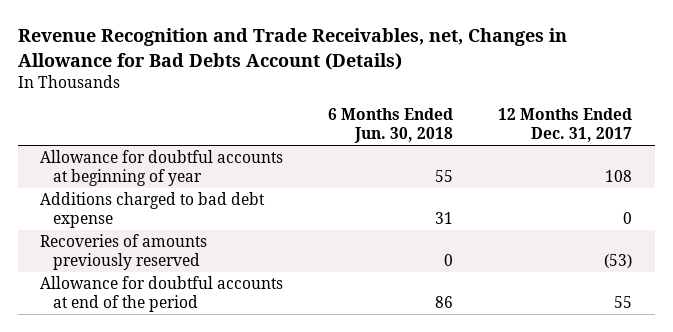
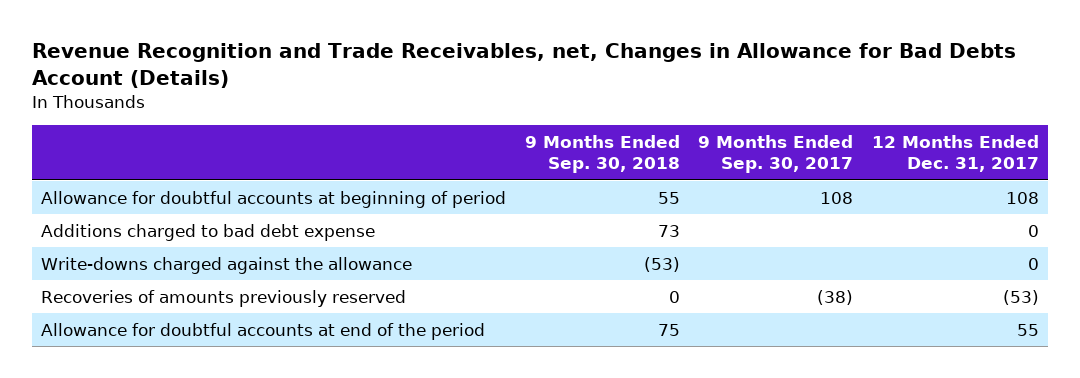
[328,108,454,144] 6 Months Ended Jun. 30, 2018 -> none
none -> [524,134,680,174] 9 Months Ended Sep. 30, 2018
none -> [698,134,854,174] 9 Months Ended Sep. 30, 2017
[40,150,284,186] Allowance for doubtful accounts at beginning of year -> [41,190,507,208] Allowance for doubtful accounts at beginning of period
none -> [41,256,413,274] Write-downs charged against the allowance

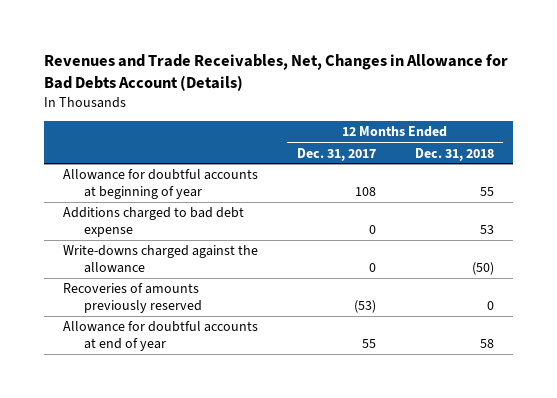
[31,43,1016,88] Revenue Recognition and Trade Receivables, net, Changes in Allowance for Bad Debts Account (Details) -> [43,53,508,91] Revenues and Trade Receivables, Net, Changes in Allowance for Bad Debts Account (Details)
[524,134,680,174] 9 Months Ended Sep. 30, 2018 -> none
[698,134,854,174] 9 Months Ended Sep. 30, 2017 -> none
none -> [414,147,494,161] Dec. 31, 2018
[41,190,507,208] Allowance for doubtful accounts at beginning of period -> [63,169,259,200] Allowance for doubtful accounts at beginning of year
[41,322,486,340] Allowance for doubtful accounts at end of the period -> [63,321,259,352] Allowance for doubtful accounts at end of year

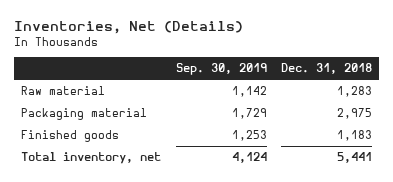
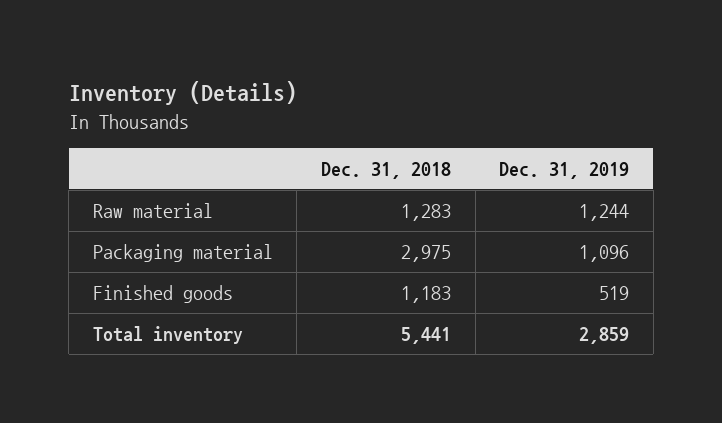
[13,20,243,34] Inventories, Net (Details) -> [68,81,297,106] Inventory (Details)
[175,63,267,76] Sep. 30, 2019 -> none
none -> [499,161,630,179] Dec. 31, 2019
[20,152,161,165] Total inventory, net -> [92,326,243,345] Total inventory

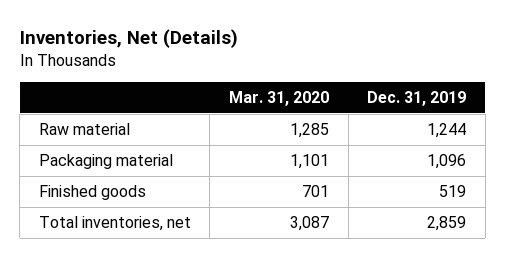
[68,81,297,106] Inventory (Details) -> [19,29,238,49] Inventories, Net (Details)
[321,161,452,179] Dec. 31, 2018 -> none
none -> [229,90,330,106] Mar. 31, 2020
[92,326,243,345] Total inventory -> [38,216,191,232] Total inventories, net

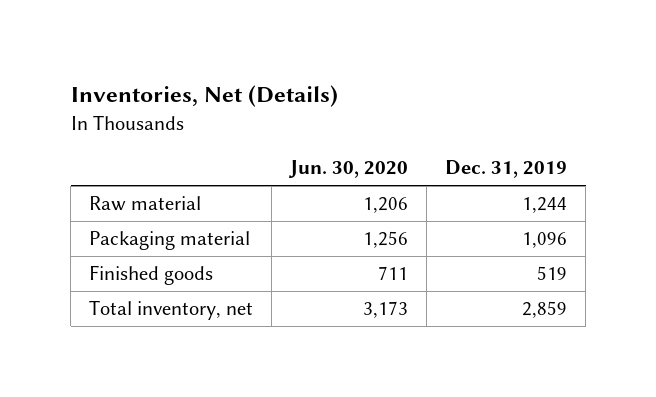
[229,90,330,106] Mar. 31, 2020 -> none
none -> [288,160,409,179] Jun. 30, 2020
[38,216,191,232] Total inventories, net -> [89,300,254,321] Total inventory, net

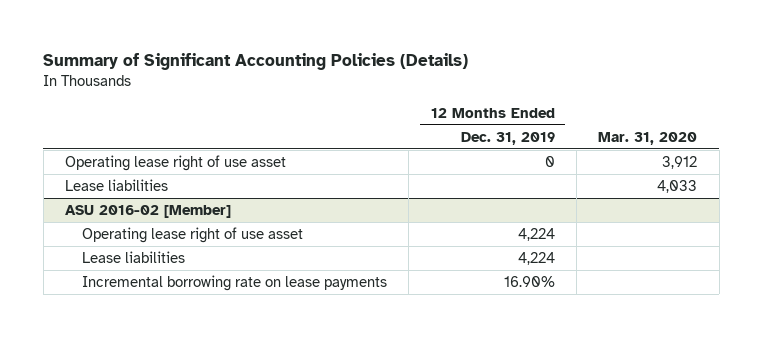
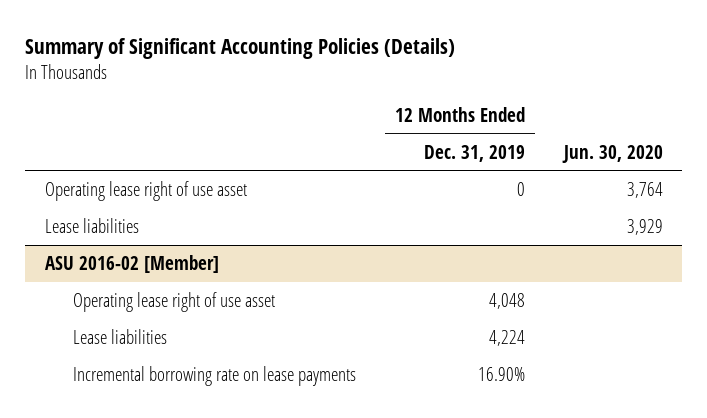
[598,131,698,145] Mar. 31, 2020 -> none
none -> [561,144,663,163] Jun. 30, 2020
[517,228,555,242] 4,224 -> [488,292,525,309] 4,048

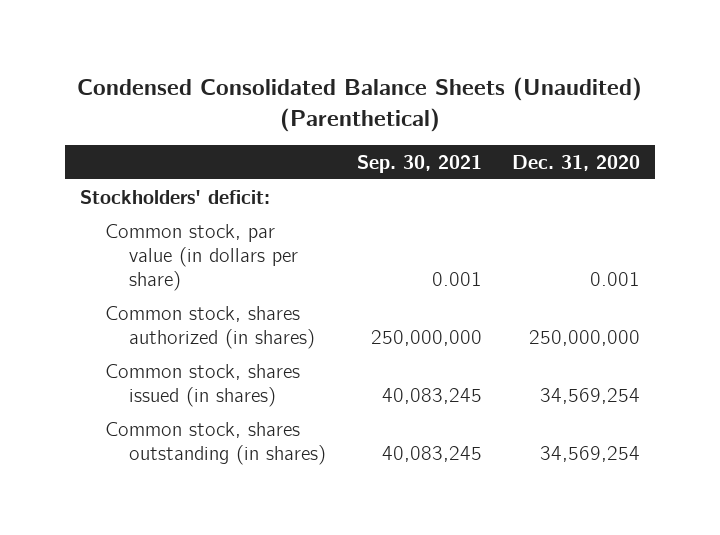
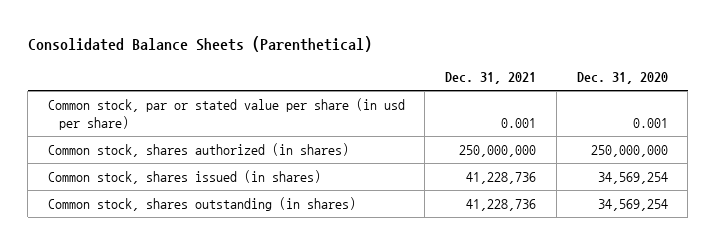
[76,77,642,132] Condensed Consolidated Balance Sheets (Unaudited) (Parenthetical) -> [27,36,372,53] Consolidated Balance Sheets (Parenthetical)
[356,154,482,173] Sep. 30, 2021 -> none
none -> [445,72,537,85] Dec. 31, 2021
[79,189,270,204] Stockholders' deficit: -> none
[104,223,299,292] Common stock, par value (in dollars per share) -> [47,97,405,130] Common stock, par or stated value per share (in usd per share)

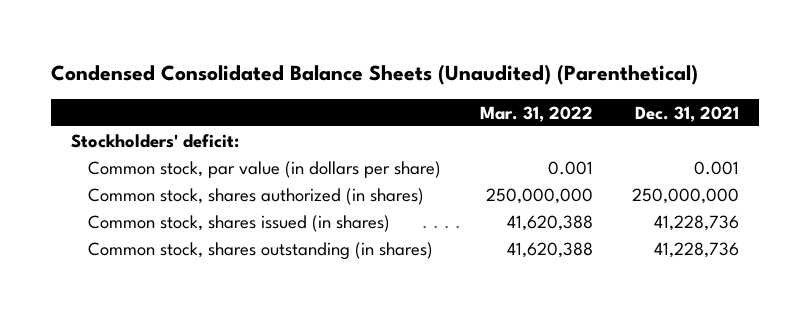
[27,36,372,53] Consolidated Balance Sheets (Parenthetical) -> [51,64,699,86] Condensed Consolidated Balance Sheets (Unaudited) (Parenthetical)
[576,72,668,85] Dec. 31, 2020 -> none
none -> [480,105,594,122] Mar. 31, 2022
none -> [70,133,239,148] Stockholders' deficit:
[47,97,405,130] Common stock, par or stated value per share (in usd per share) -> [87,160,441,178] Common stock, par value (in dollars per share)

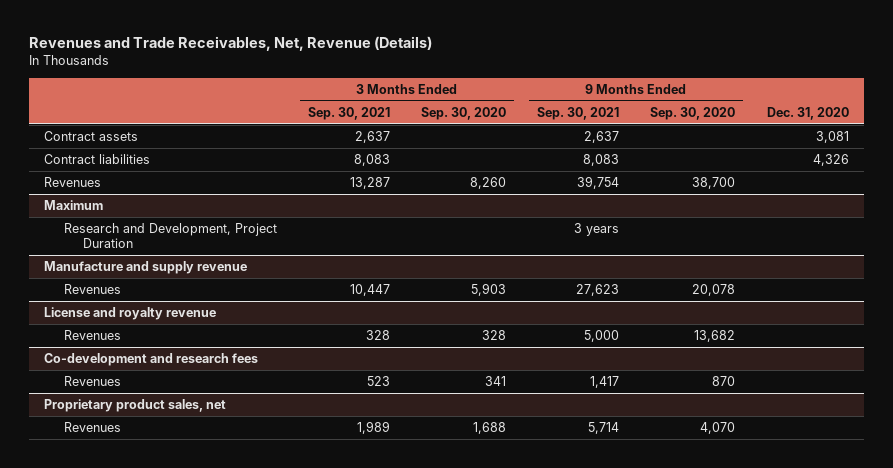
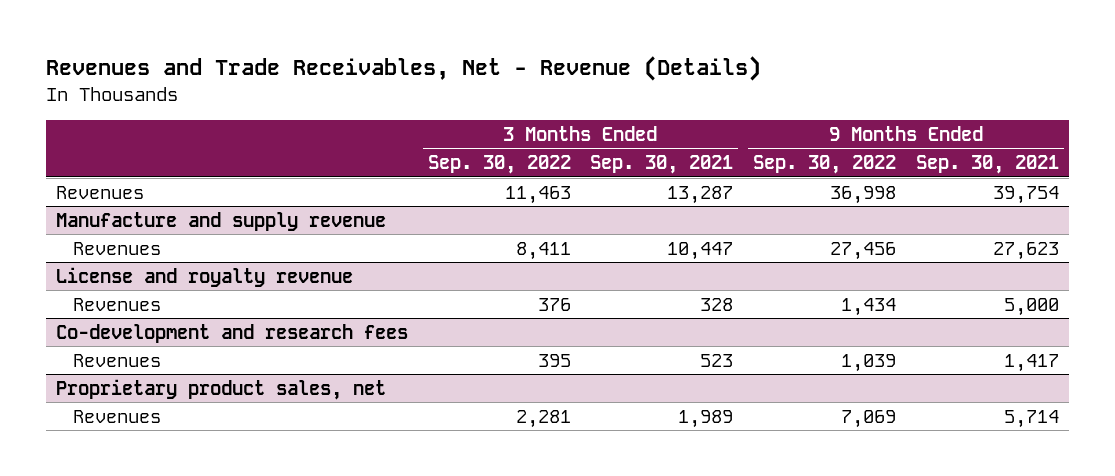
[28,36,432,52] Revenues and Trade Receivables, Net, Revenue (Details) -> [45,56,761,82] Revenues and Trade Receivables, Net - Revenue (Details)
[420,106,506,120] Sep. 30, 2020 -> none
[650,106,736,120] Sep. 30, 2020 -> none
[766,106,849,120] Dec. 31, 2020 -> none
none -> [427,155,571,175] Sep. 30, 2022
none -> [753,155,897,175] Sep. 30, 2022
[44,131,139,142] Contract assets -> none
[44,154,151,165] Contract liabilities -> none
[44,200,104,211] Maximum -> none
[63,223,277,249] Research and Development, Project Duration -> none

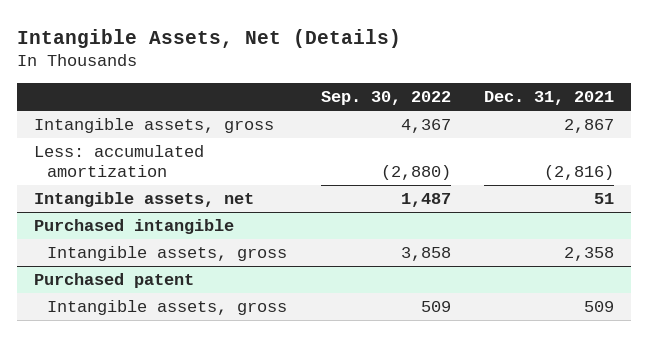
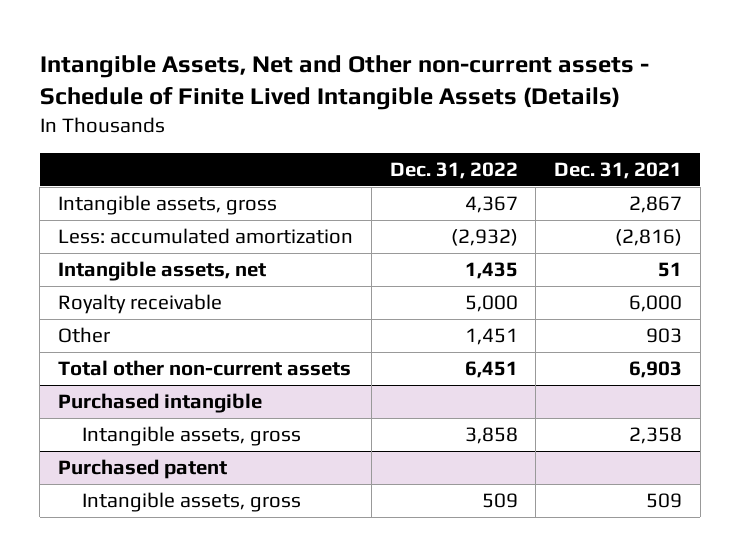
[17,28,402,48] Intangible Assets, Net (Details) -> [39,54,649,110] Intangible Assets, Net and Other non-current assets - Schedule of Finite Lived Intangible Assets (Details)
[320,91,451,106] Sep. 30, 2022 -> none
none -> [389,161,518,179] Dec. 31, 2022
none -> [58,294,223,315] Royalty receivable
none -> [58,327,111,344] Other
none -> [58,360,352,377] Total other non-current assets

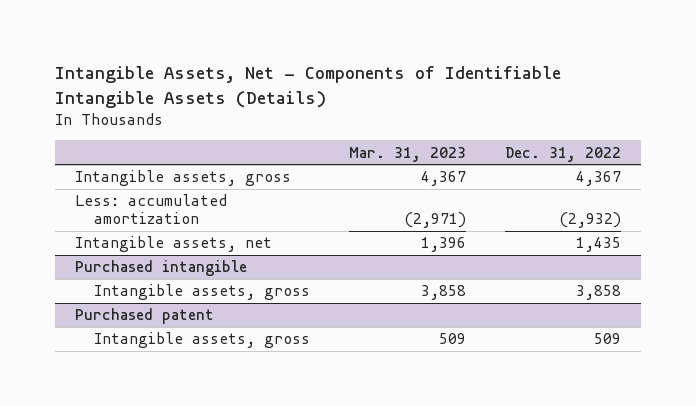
[39,54,649,110] Intangible Assets, Net and Other non-current assets - Schedule of Finite Lived Intangible Assets (Details) -> [54,66,561,108] Intangible Assets, Net - Components of Identifiable Intangible Assets (Details)
[554,161,683,179] Dec. 31, 2021 -> none
none -> [348,146,466,162] Mar. 31, 2023
[58,294,223,315] Royalty receivable -> none
[58,327,111,344] Other -> none
[58,360,352,377] Total other non-current assets -> none

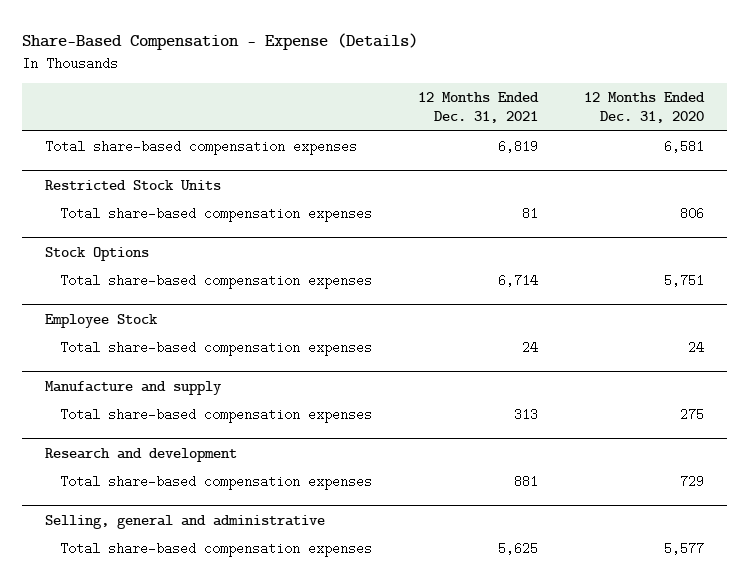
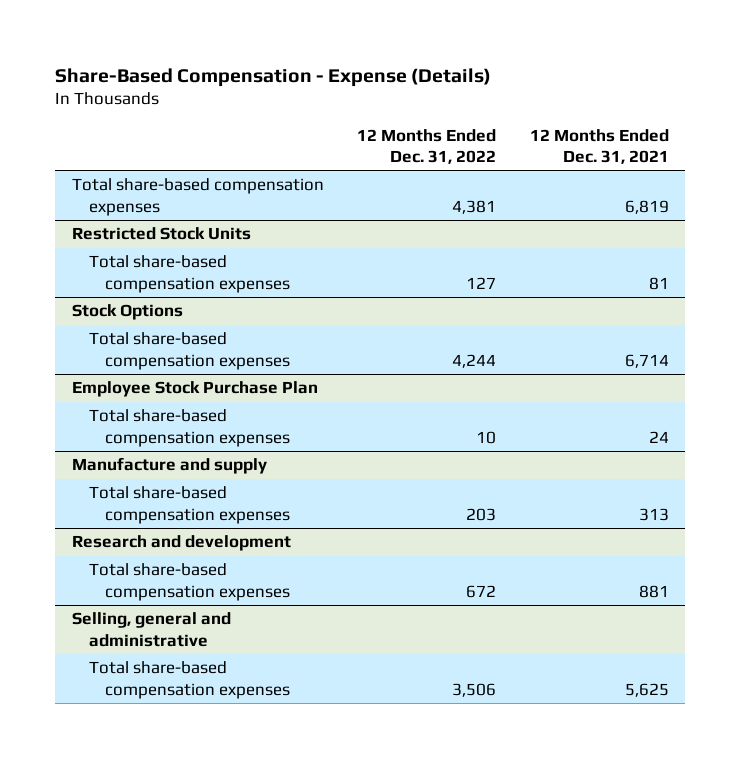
[583,92,705,124] 12 Months Ended Dec. 31, 2020 -> none
none -> [357,128,497,164] 12 Months Ended Dec. 31, 2022
[45,313,159,328] Employee Stock -> [72,381,319,398] Employee Stock Purchase Plan

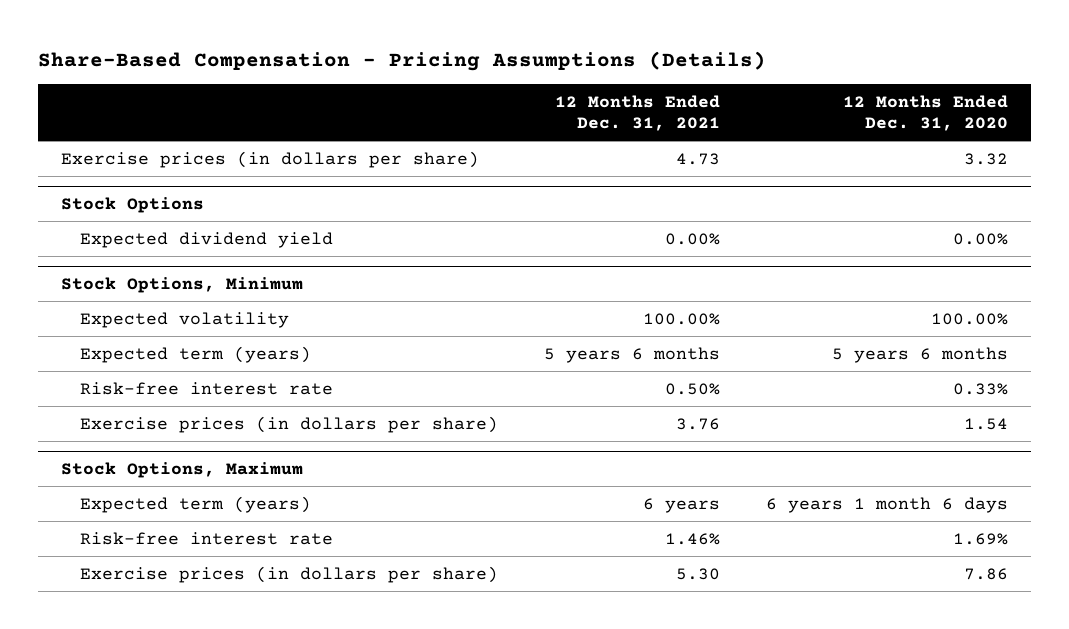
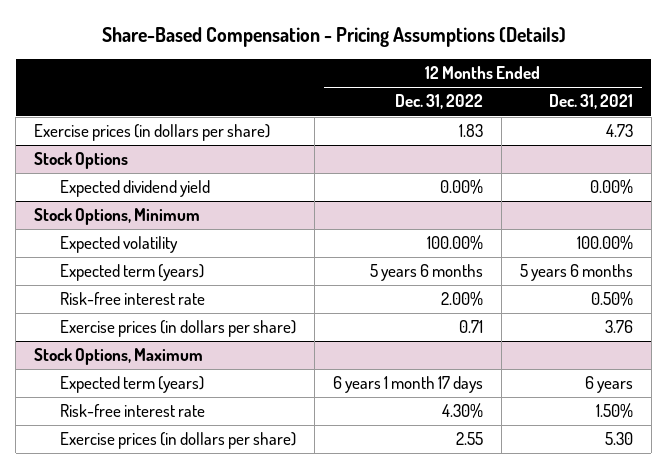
[843,94,1009,132] 12 Months Ended Dec. 31, 2020 -> none
none -> [394,94,483,110] Dec. 31, 2022
[664,532,720,545] 1.46% -> [595,403,633,419] 1.50%

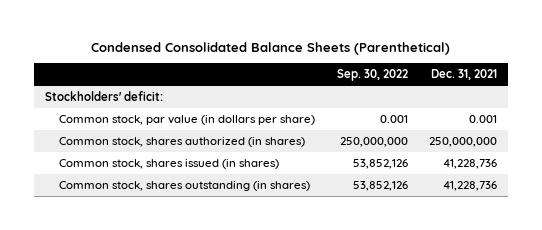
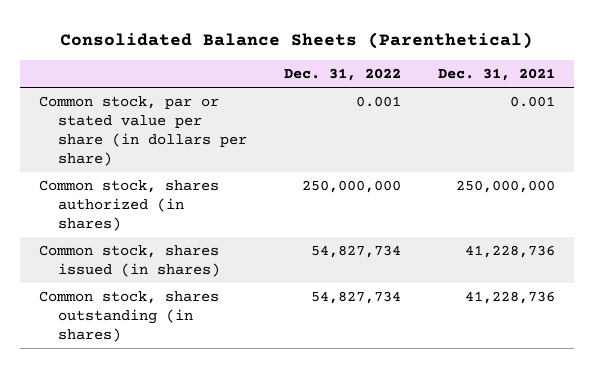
[90,41,450,55] Condensed Consolidated Balance Sheets (Parenthetical) -> [60,31,534,49] Consolidated Balance Sheets (Parenthetical)
[336,69,408,82] Sep. 30, 2022 -> none
none -> [284,68,402,82] Dec. 31, 2022
[44,91,163,102] Stockholders' deficit: -> none
[58,115,315,126] Common stock, par value (in dollars per share) -> [39,95,248,167] Common stock, par or stated value per share (in dollars per share)

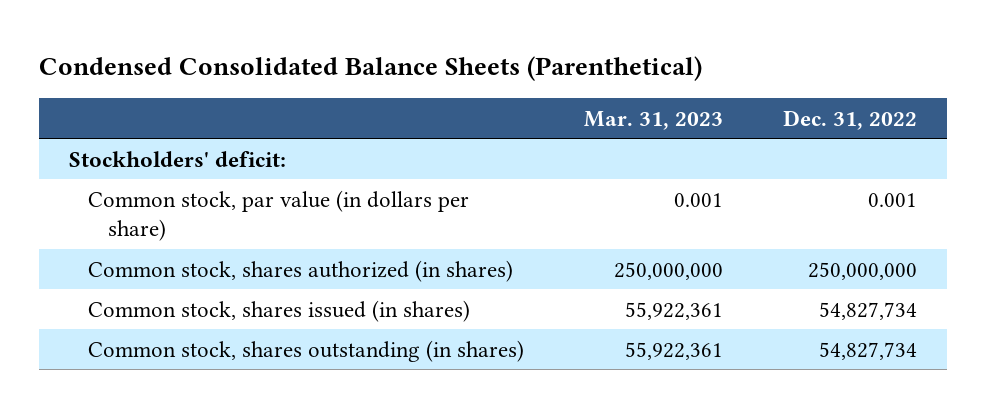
[60,31,534,49] Consolidated Balance Sheets (Parenthetical) -> [39,55,703,81] Condensed Consolidated Balance Sheets (Parenthetical)
[438,68,556,82] Dec. 31, 2021 -> none
none -> [584,110,724,130] Mar. 31, 2023
none -> [69,150,287,167] Stockholders' deficit:
[39,95,248,167] Common stock, par or stated value per share (in dollars per share) -> [88,189,470,242] Common stock, par value (in dollars per share)

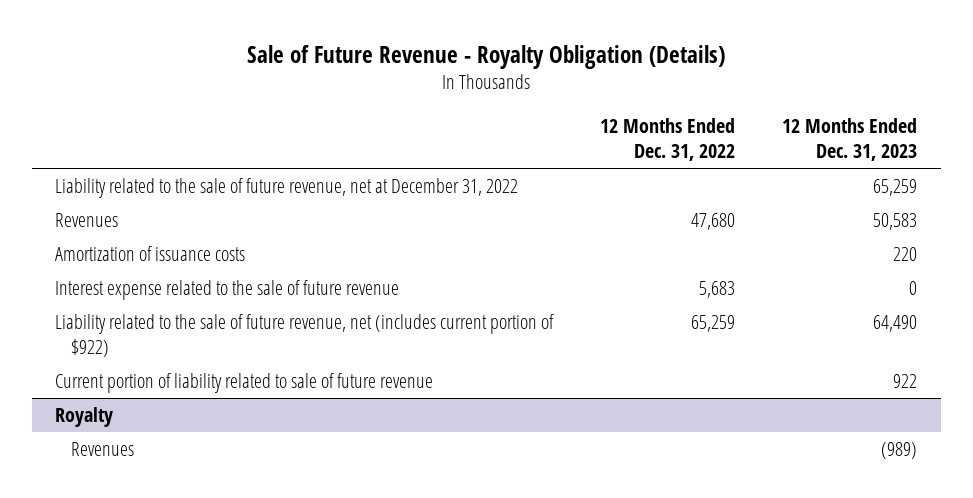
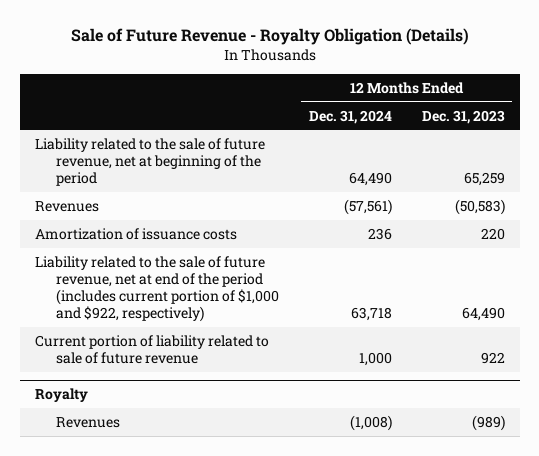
[600,118,736,161] 12 Months Ended Dec. 31, 2022 -> none
none -> [308,109,392,124] Dec. 31, 2024
[55,178,519,199] Liability related to the sale of future revenue, net at December 31, 2022 -> [34,137,265,187] Liability related to the sale of future revenue, net at beginning of the period
[873,213,918,231] 50,583 -> [454,198,505,215] (50,583)
[55,280,400,301] Interest expense related to the sale of future revenue -> none
[55,314,555,357] Liability related to the sale of future revenue, net (includes current portion of $922) -> [34,255,279,323] Liability related to the sale of future revenue, net at end of the period (includes current portion of $1,000 and $922, respectively)

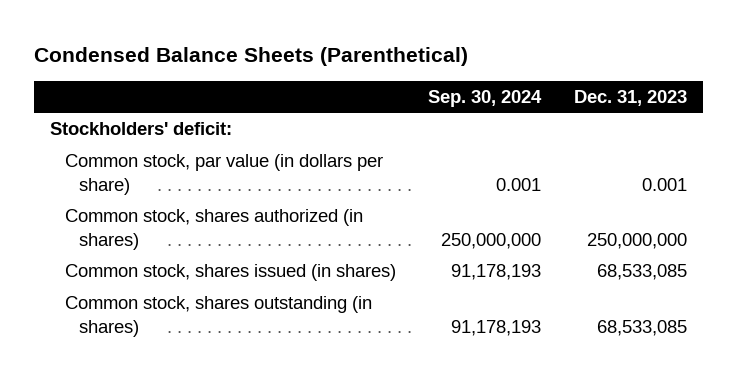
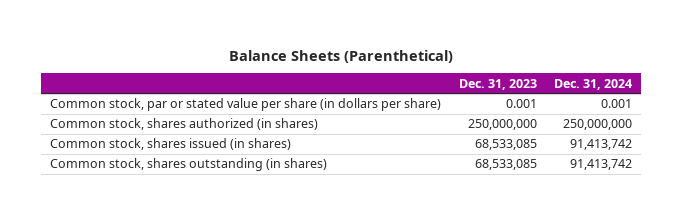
[33,47,468,67] Condensed Balance Sheets (Parenthetical) -> [229,49,454,63] Balance Sheets (Parenthetical)
[428,89,543,107] Sep. 30, 2024 -> none
none -> [554,78,633,90] Dec. 31, 2024
[50,122,233,136] Stockholders' deficit: -> none
[64,154,383,195] Common stock, par value (in dollars per share) -> [50,98,442,112] Common stock, par or stated value per share (in dollars per share)

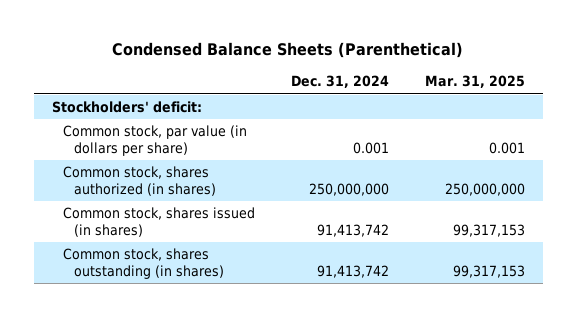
[229,49,454,63] Balance Sheets (Parenthetical) -> [112,42,464,59] Condensed Balance Sheets (Parenthetical)
[458,78,537,90] Dec. 31, 2023 -> none
none -> [424,75,525,89] Mar. 31, 2025
none -> [51,101,202,114] Stockholders' deficit:
[50,98,442,112] Common stock, par or stated value per share (in dollars per share) -> [63,125,248,157] Common stock, par value (in dollars per share)

